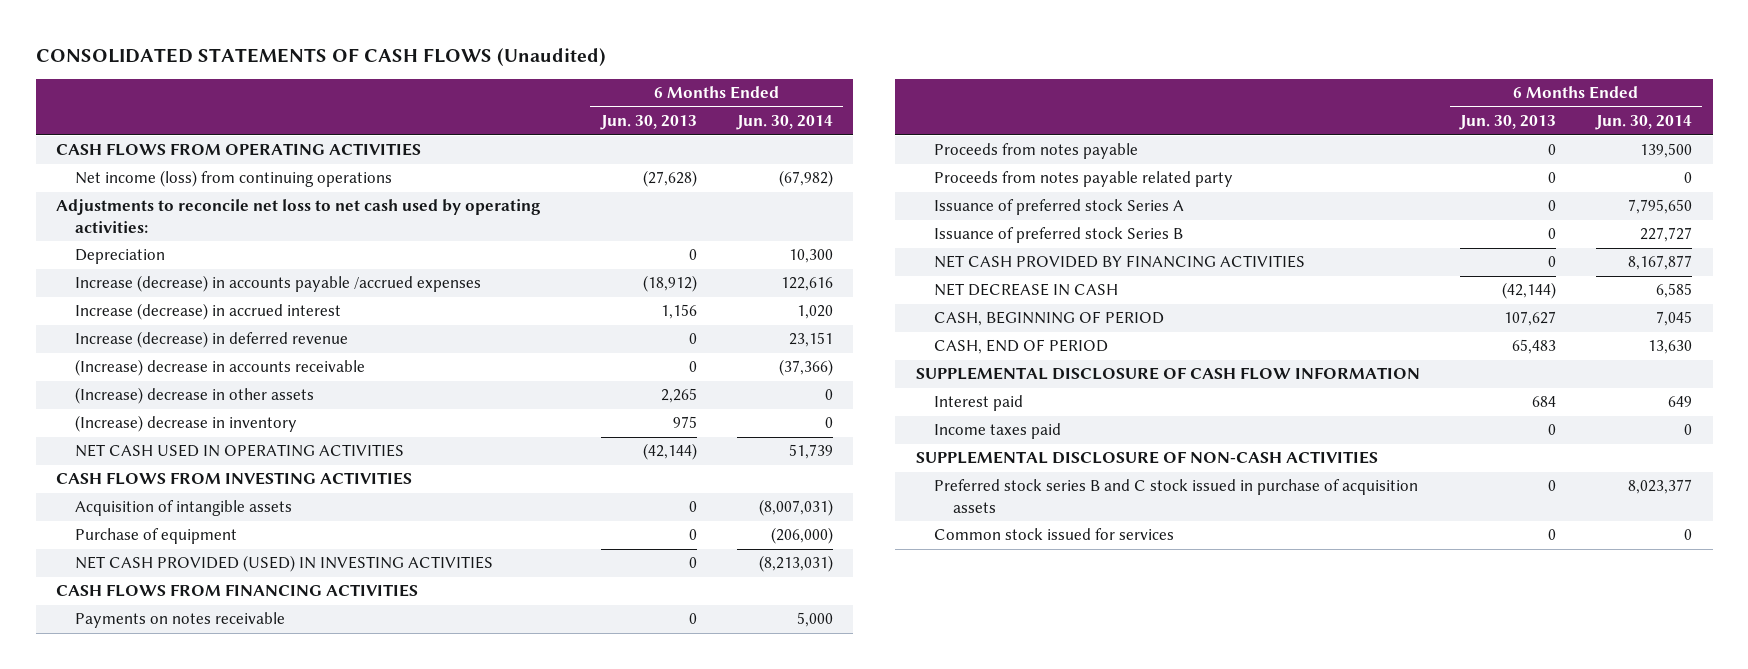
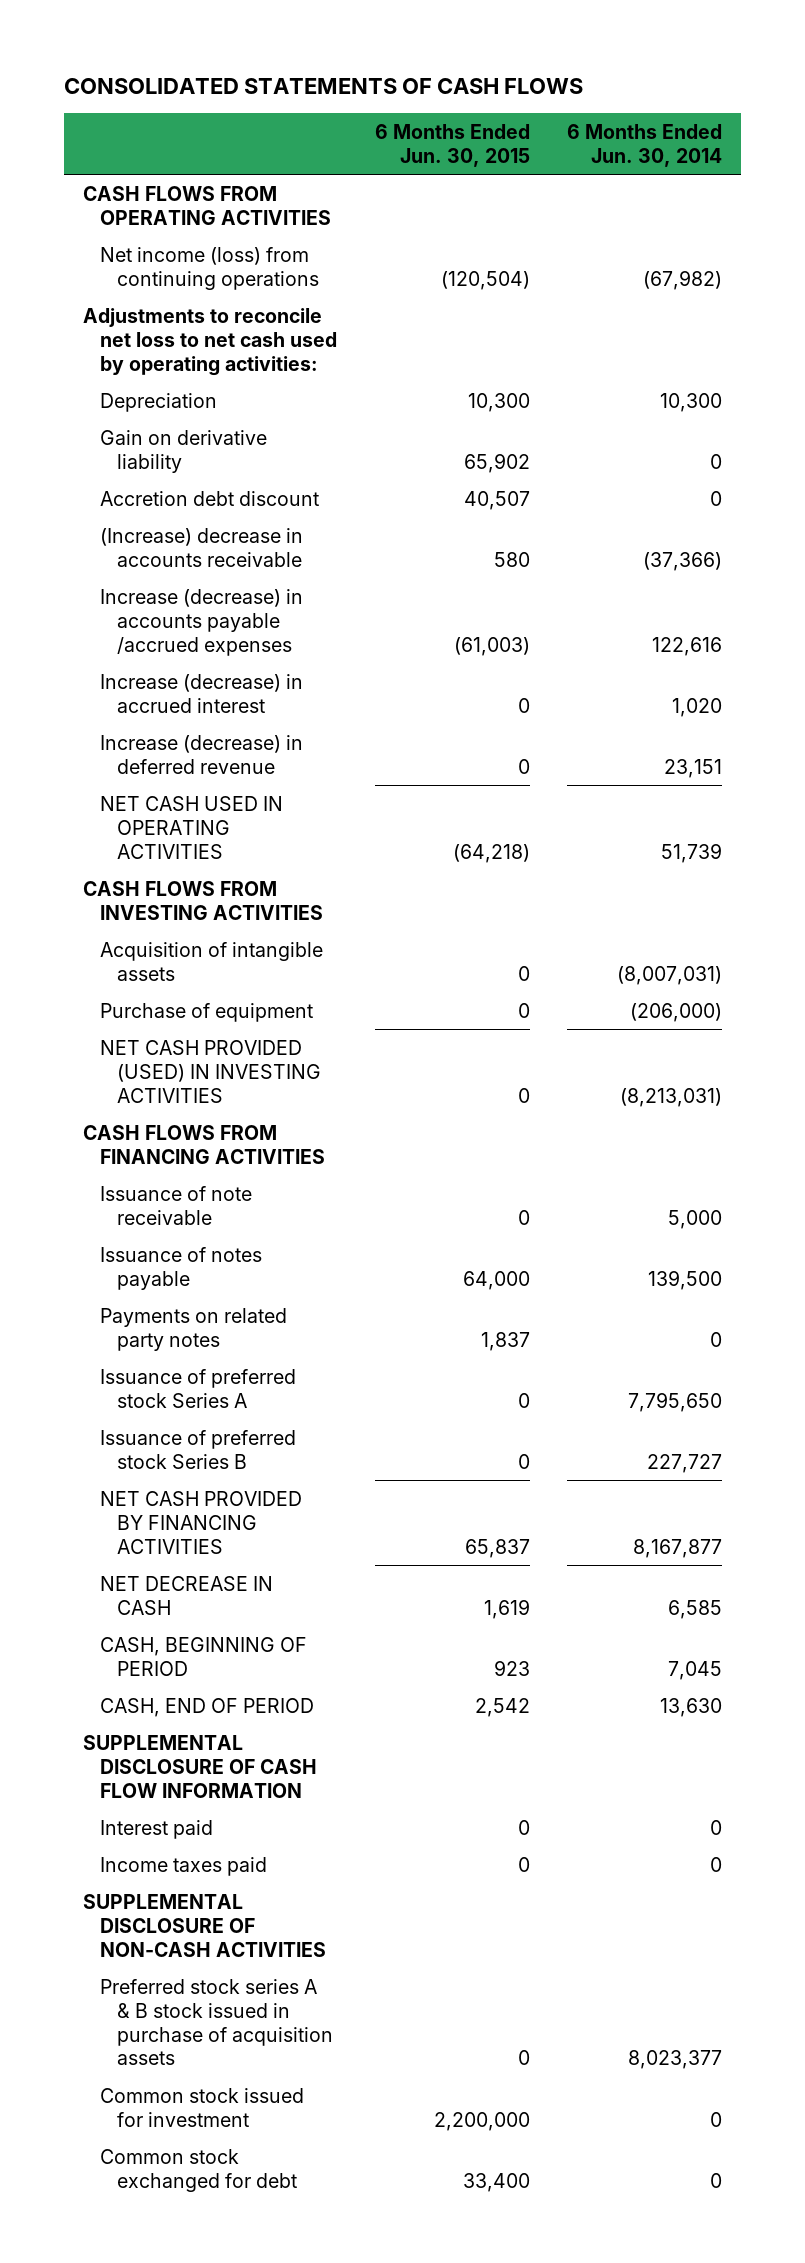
[35,48,606,67] CONSOLIDATED STATEMENTS OF CASH FLOWS (Unaudited) -> [63,77,583,94] CONSOLIDATED STATEMENTS OF CASH FLOWS
[599,115,697,131] Jun. 30, 2013 -> none
none -> [374,123,530,167] 6 Months Ended Jun. 30, 2015
none -> [99,429,267,473] Gain on derivative liability
none -> [99,490,319,506] Accretion debt discount
[75,359,366,377] (Increase) decrease in accounts receivable -> [99,527,303,567] (Increase) decrease in accounts receivable
[75,387,315,405] (Increase) decrease in other assets -> none
[75,415,298,433] (Increase) decrease in inventory -> none
[934,171,1234,188] Proceeds from notes payable related party -> none
[75,612,286,629] Payments on notes receivable -> [99,1185,252,1225] Issuance of note receivable
[934,143,1139,160] Proceeds from notes payable -> [99,1246,262,1290] Issuance of notes payable
none -> [99,1307,287,1351] Payments on related party notes
[1668,396,1693,408] 649 -> [710,1819,723,1835] 0
[934,479,1419,513] Preferred stock series B and C stock issued in purchase of acquisition assets -> [99,1978,334,2066] Preferred stock series A & B stock issued in purchase of acquisition assets
[934,528,1175,541] Common stock issued for services -> [99,2087,304,2127] Common stock issued for investment
none -> [99,2148,298,2192] Common stock exchanged for debt

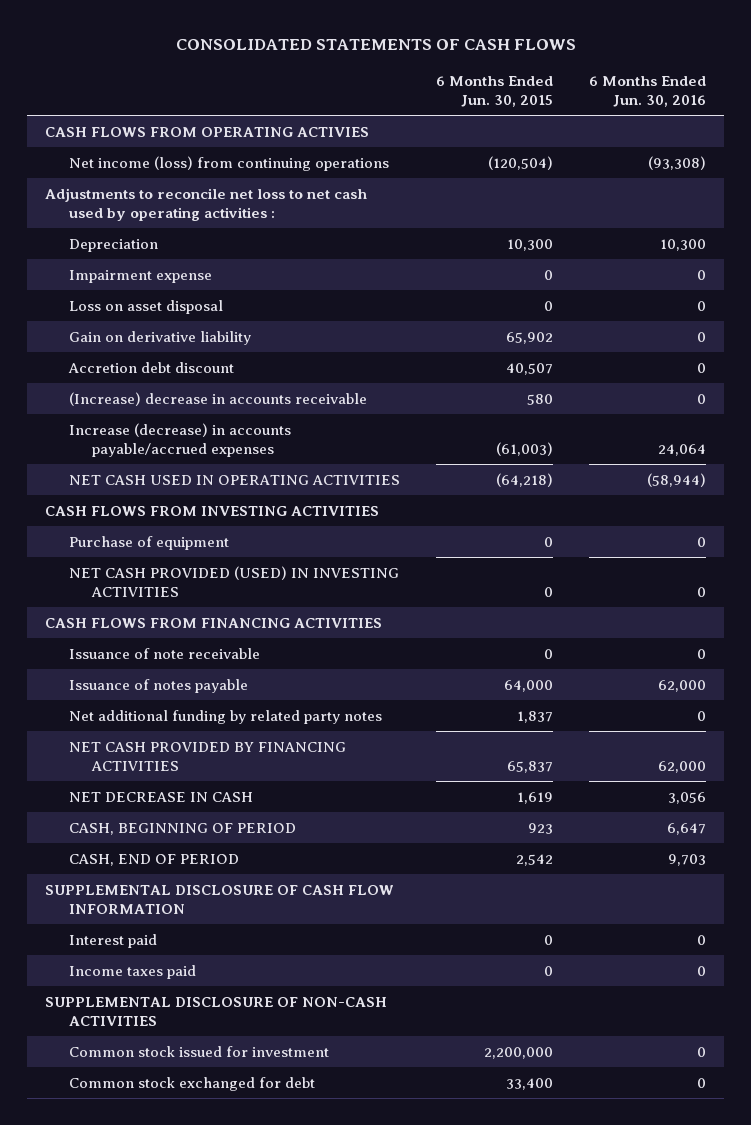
[567,123,723,167] 6 Months Ended Jun. 30, 2014 -> none
none -> [589,75,707,107] 6 Months Ended Jun. 30, 2016
[82,185,331,225] CASH FLOWS FROM OPERATING ACTIVITIES -> [45,126,370,137] CASH FLOWS FROM OPERATING ACTIVIES
[82,307,337,376] Adjustments to reconcile net loss to net cash used by operating activities: -> [45,187,368,221] Adjustments to reconcile net loss to net cash used by operating activities :
none -> [68,269,212,283] Impairment expense
none -> [68,299,223,314] Loss on asset disposal
[99,673,303,713] Increase (decrease) in accrued interest -> none
[99,734,303,774] Increase (decrease) in deferred revenue -> none
[99,588,303,656] Increase (decrease) in accounts payable /accrued expenses -> [68,422,291,457] Increase (decrease) in accounts payable/accrued expenses
[99,941,323,981] Acquisition of intangible assets -> none
[99,1368,296,1408] Issuance of preferred stock Series A -> none
[99,1429,296,1469] Issuance of preferred stock Series B -> none
[99,1307,287,1351] Payments on related party notes -> [68,709,382,724] Net additional funding by related party notes
[99,1978,334,2066] Preferred stock series A & B stock issued in purchase of acquisition assets -> none

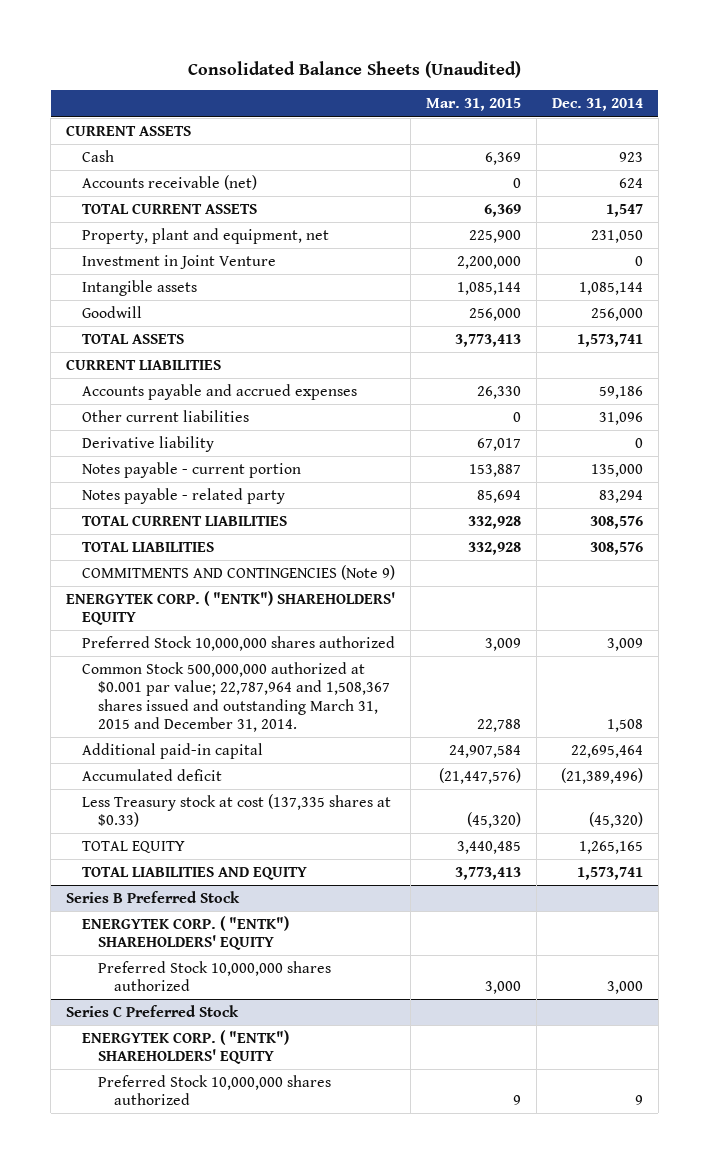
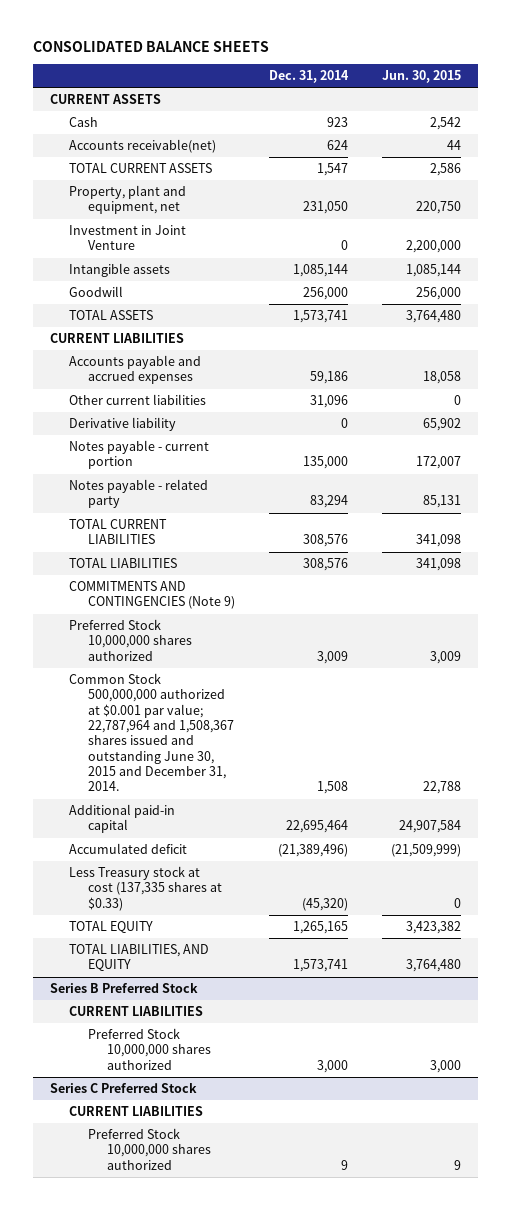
[187,60,521,78] Consolidated Balance Sheets (Unaudited) -> [32,40,269,52] CONSOLIDATED BALANCE SHEETS
[426,98,522,112] Mar. 31, 2015 -> none
none -> [382,70,462,84] Jun. 30, 2015
[82,174,258,190] Accounts receivable (net) -> [68,139,216,154] Accounts receivable(net)
[66,590,396,626] ENERGYTEK CORP. ( "ENTK") SHAREHOLDERS' EQUITY -> none
[82,661,391,732] Common Stock 500,000,000 authorized at $0.001 par value; 22,787,964 and 1,508,367 shares issued and outstanding March 31, 2015 and December 31, 2014. -> [68,673,234,792] Common Stock 500,000,000 authorized at $0.001 par value; 22,787,964 and 1,508,367 shares issued and outstanding June 30, 2015 and December 31, 2014.
[82,866,308,880] TOTAL LIABILITIES AND EQUITY -> [68,944,209,972] TOTAL LIABILITIES, AND EQUITY
[82,915,290,951] ENERGYTEK CORP. ( "ENTK") SHAREHOLDERS' EQUITY -> none
none -> [68,1006,203,1017] CURRENT LIABILITIES
[82,1029,290,1065] ENERGYTEK CORP. ( "ENTK") SHAREHOLDERS' EQUITY -> none
none -> [68,1106,203,1117] CURRENT LIABILITIES

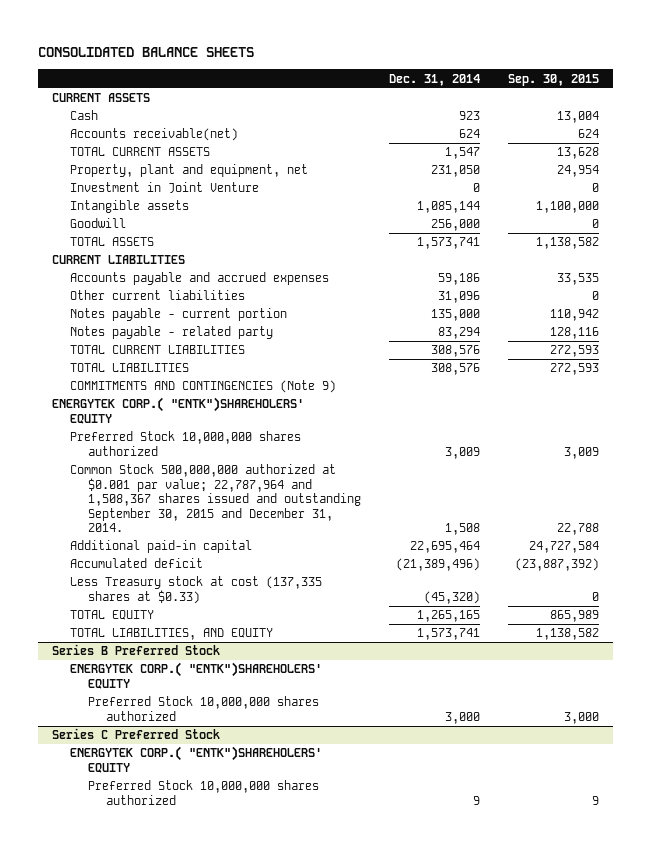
[382,70,462,84] Jun. 30, 2015 -> none
none -> [507,73,599,86] Sep. 30, 2015
[68,417,176,432] Derivative liability -> none
none -> [52,397,305,424] ENERGYTEK CORP.( "ENTK")SHAREHOLERS' EQUITY
[68,673,234,792] Common Stock 500,000,000 authorized at $0.001 par value; 22,787,964 and 1,508,367 shares issued and outstanding June 30, 2015 and December 31, 2014. -> [70,464,361,533] Common Stock 500,000,000 authorized at $0.001 par value; 22,787,964 and 1,508,367 shares issued and outstanding September 30, 2015 and December 31, 2014.
[68,1006,203,1017] CURRENT LIABILITIES -> none
none -> [70,662,323,689] ENERGYTEK CORP.( "ENTK")SHAREHOLERS' EQUITY
[68,1106,203,1117] CURRENT LIABILITIES -> none
none -> [70,746,323,773] ENERGYTEK CORP.( "ENTK")SHAREHOLERS' EQUITY

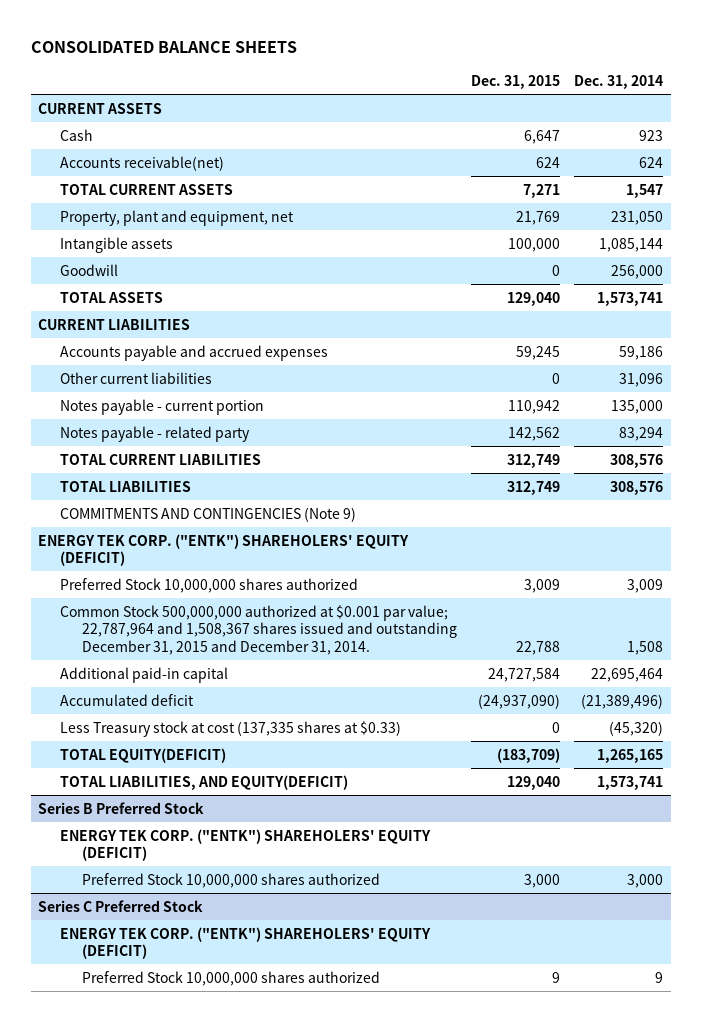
[507,73,599,86] Sep. 30, 2015 -> none
none -> [471,74,561,89] Dec. 31, 2015
[70,182,260,194] Investment in Joint Venture -> none
[52,397,305,424] ENERGYTEK CORP.( "ENTK")SHAREHOLERS' EQUITY -> [38,533,410,567] ENERGY TEK CORP. ("ENTK") SHAREHOLERS' EQUITY (DEFICIT)
[70,464,361,533] Common Stock 500,000,000 authorized at $0.001 par value; 22,787,964 and 1,508,367 shares issued and outstanding September 30, 2015 and December 31, 2014. -> [59,604,457,655] Common Stock 500,000,000 authorized at $0.001 par value; 22,787,964 and 1,508,367 shares issued and outstanding December 31, 2015 and December 31, 2014.
[70,610,155,621] TOTAL EQUITY -> [59,747,226,763] TOTAL EQUITY(DEFICIT)
[70,628,274,641] TOTAL LIABILITIES, AND EQUITY -> [59,774,348,790] TOTAL LIABILITIES, AND EQUITY(DEFICIT)
[70,662,323,689] ENERGYTEK CORP.( "ENTK")SHAREHOLERS' EQUITY -> [59,828,431,862] ENERGY TEK CORP. ("ENTK") SHAREHOLERS' EQUITY (DEFICIT)
[70,746,323,773] ENERGYTEK CORP.( "ENTK")SHAREHOLERS' EQUITY -> [59,926,431,960] ENERGY TEK CORP. ("ENTK") SHAREHOLERS' EQUITY (DEFICIT)

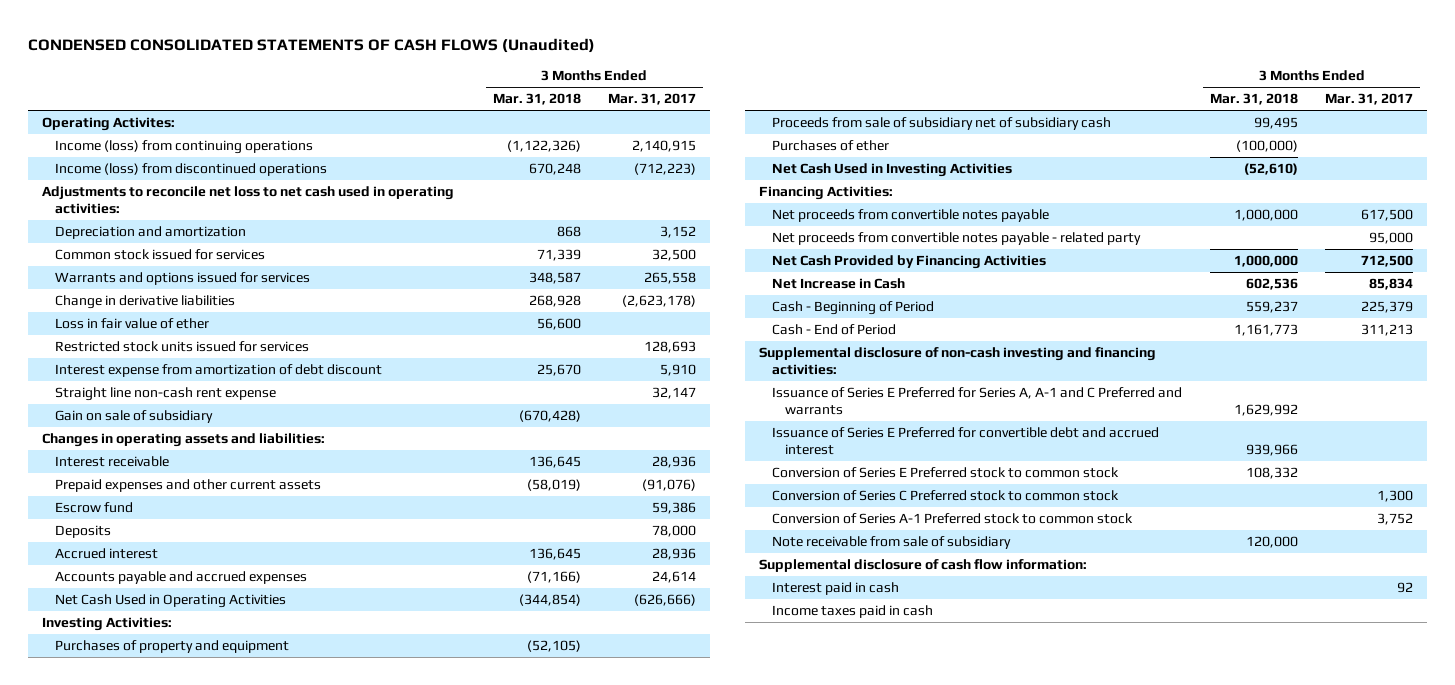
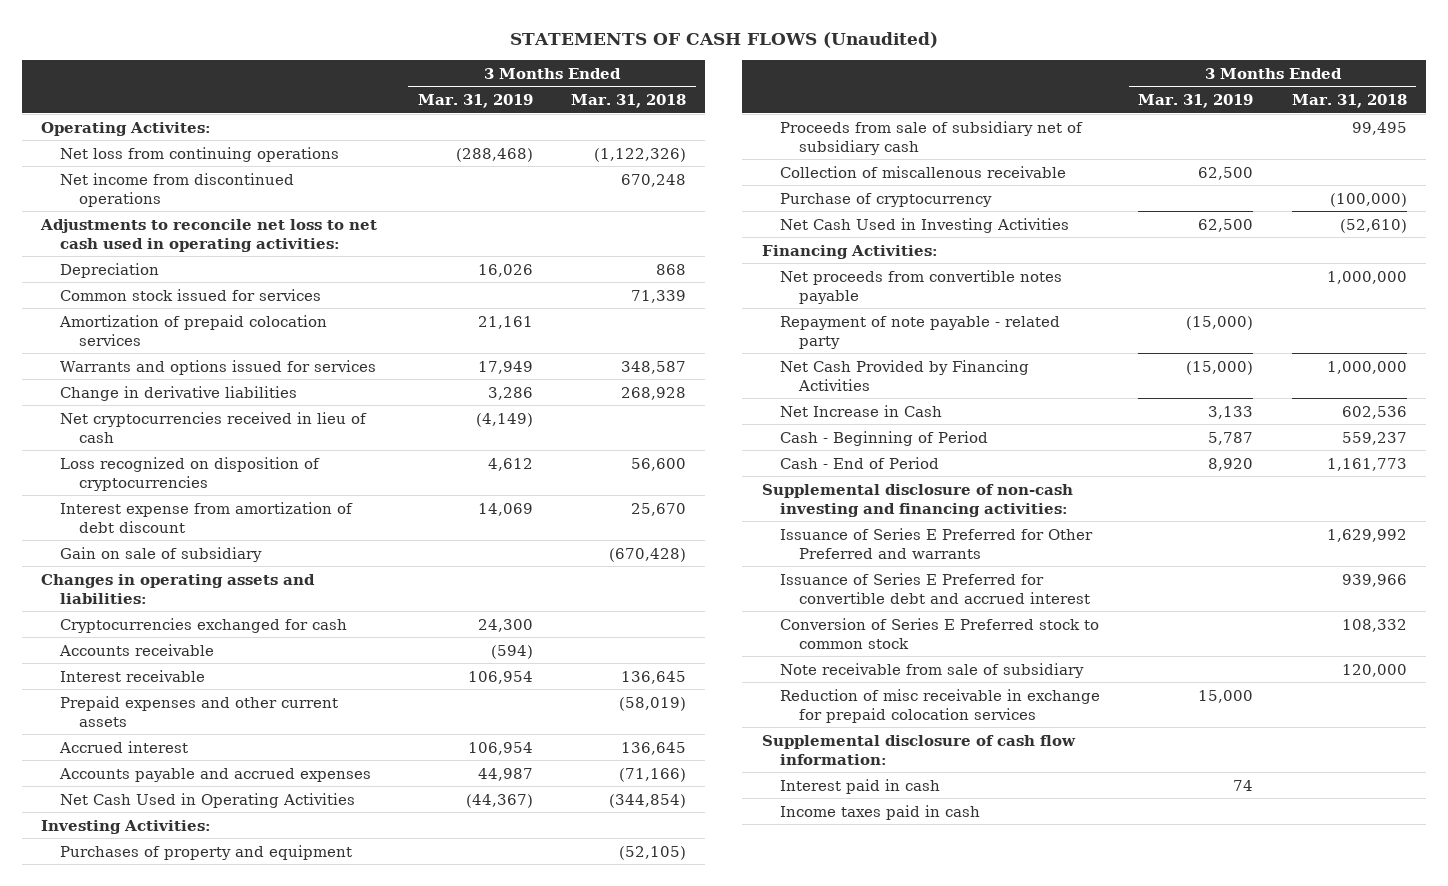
[27,37,595,53] CONDENSED CONSOLIDATED STATEMENTS OF CASH FLOWS (Unaudited) -> [509,32,938,49] STATEMENTS OF CASH FLOWS (Unaudited)
[608,93,697,106] Mar. 31, 2017 -> none
none -> [417,94,533,109] Mar. 31, 2019
[54,140,313,155] Income (loss) from continuing operations -> [59,146,339,162] Net loss from continuing operations
[54,163,327,177] Income (loss) from discontinued operations -> [59,172,294,207] Net income from discontinued operations
[54,226,246,240] Depreciation and amortization -> [59,262,159,278] Depreciation
none -> [58,314,327,346] Amortization of prepaid colocation services
[54,341,309,353] Restricted stock units issued for services -> none
none -> [59,411,367,443] Net cryptocurrencies received in lieu of cash
[54,318,209,330] Loss in fair value of ether -> [59,456,320,491] Loss recognized on disposition of cryptocurrencies
[54,387,276,402] Straight line non-cash rent expense -> none
none -> [59,617,347,633] Cryptocurrencies exchanged for cash
none -> [58,643,214,656] Accounts receivable
[54,502,133,514] Escrow fund -> none
[54,525,111,539] Deposits -> none
none -> [780,165,1067,178] Collection of miscallenous receivable
[772,140,890,152] Purchases of ether -> [780,192,993,207] Purchase of cryptocurrency
[772,232,1142,246] Net proceeds from convertible notes payable - related party -> none
none -> [780,315,1061,349] Repayment of note payable - related party
[772,387,1183,416] Issuance of Series E Preferred for Series A, A-1 and C Preferred and warrants -> [780,527,1094,559] Issuance of Series E Preferred for Other Preferred and warrants
[772,490,1120,502] Conversion of Series C Preferred stock to common stock -> none
[772,513,1134,525] Conversion of Series A-1 Preferred stock to common stock -> none
none -> [780,688,1101,723] Reduction of misc receivable in exchange for prepaid colocation services

